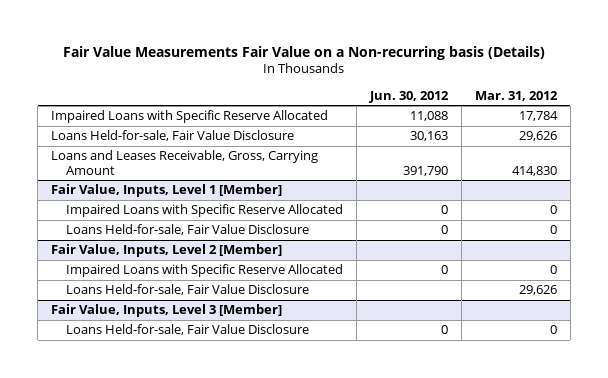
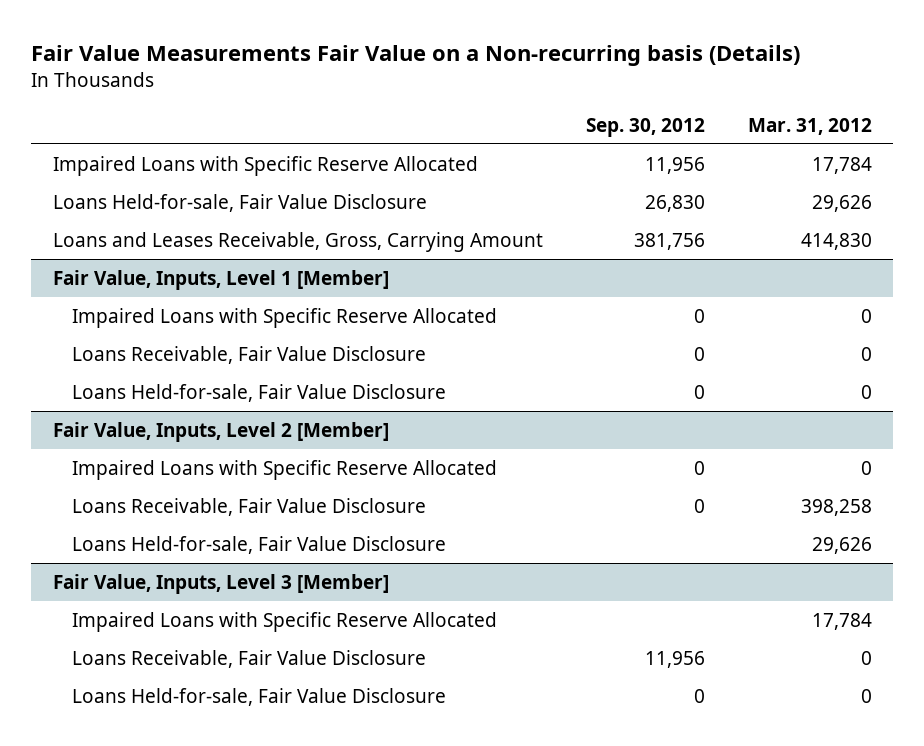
[368,90,449,103] Jun. 30, 2012 -> none
none -> [585,117,705,137] Sep. 30, 2012
none -> [71,345,426,364] Loans Receivable, Fair Value Disclosure
none -> [71,497,426,516] Loans Receivable, Fair Value Disclosure
none -> [71,611,497,632] Impaired Loans with Specific Reserve Allocated
none -> [71,649,426,668] Loans Receivable, Fair Value Disclosure

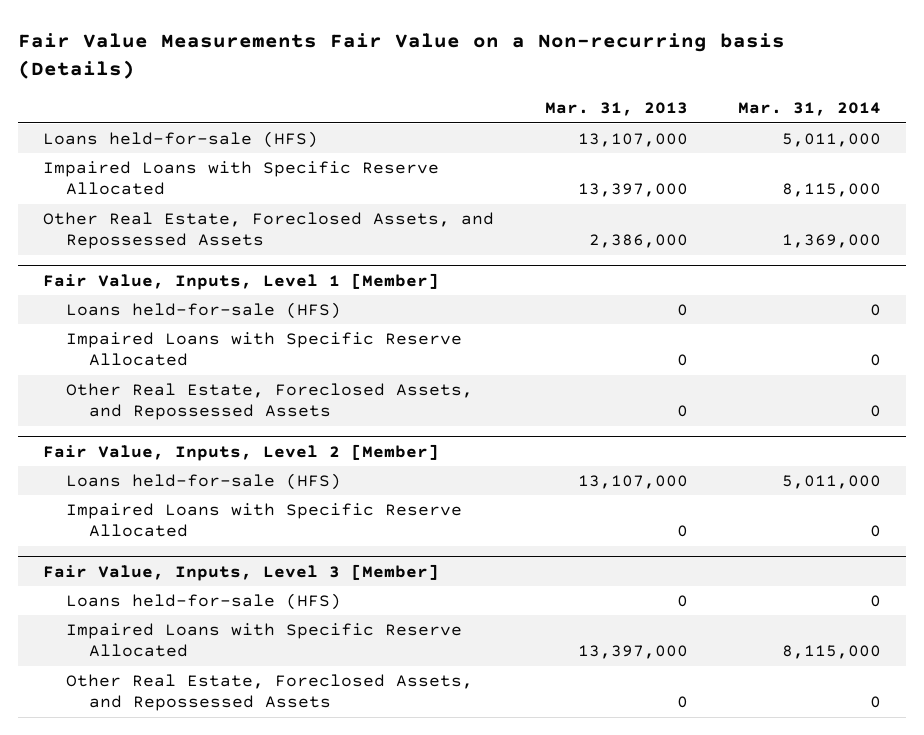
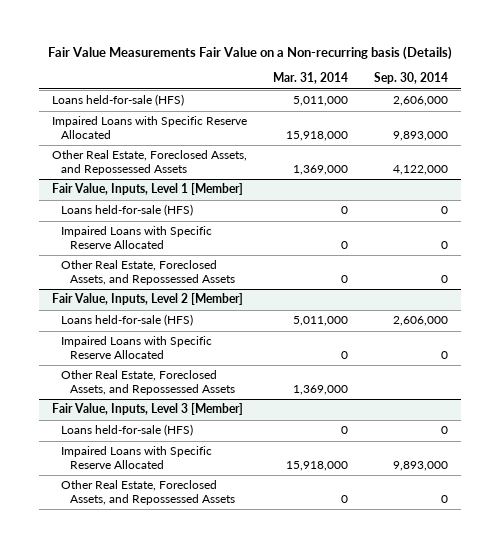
[544,102,688,117] Mar. 31, 2013 -> none
none -> [374,72,449,85] Sep. 30, 2014
[781,183,881,198] 8,115,000 -> [286,131,349,142] 15,918,000
none -> [60,370,235,396] Other Real Estate, Foreclosed Assets, and Repossessed Assets
[781,645,881,660] 8,115,000 -> [286,461,349,472] 15,918,000

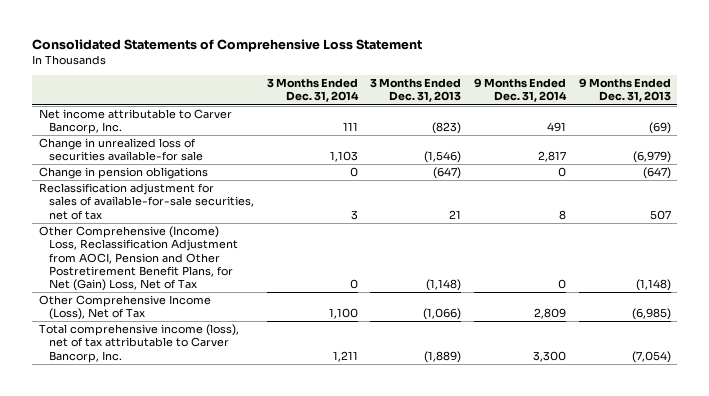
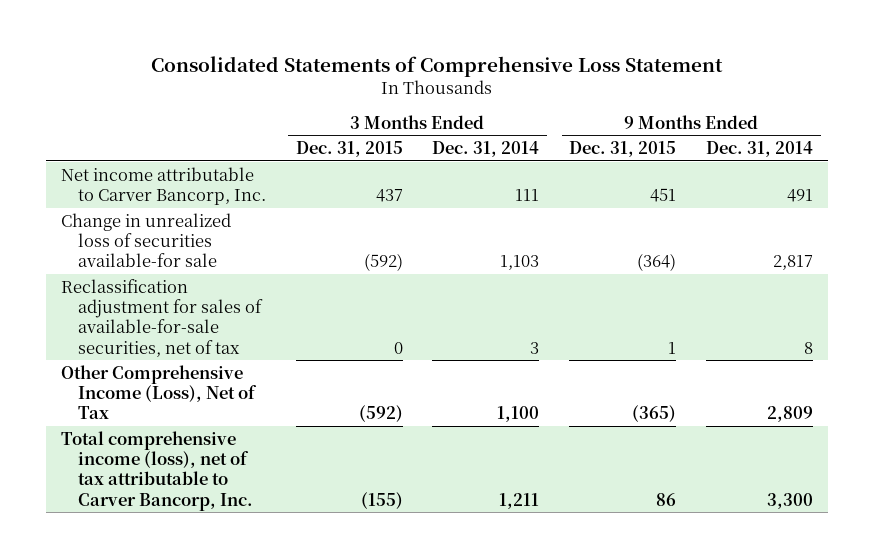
[370,78,462,103] 3 Months Ended Dec. 31, 2013 -> none
[578,78,671,103] 9 Months Ended Dec. 31, 2013 -> none
none -> [295,141,403,158] Dec. 31, 2015
none -> [569,141,677,158] Dec. 31, 2015
[38,167,208,180] Change in pension obligations -> none
[38,226,238,292] Other Comprehensive (Income) Loss, Reclassification Adjustment from AOCI, Pension and Other Postretirement Benefit Plans, for Net (Gain) Loss, Net of Tax -> none

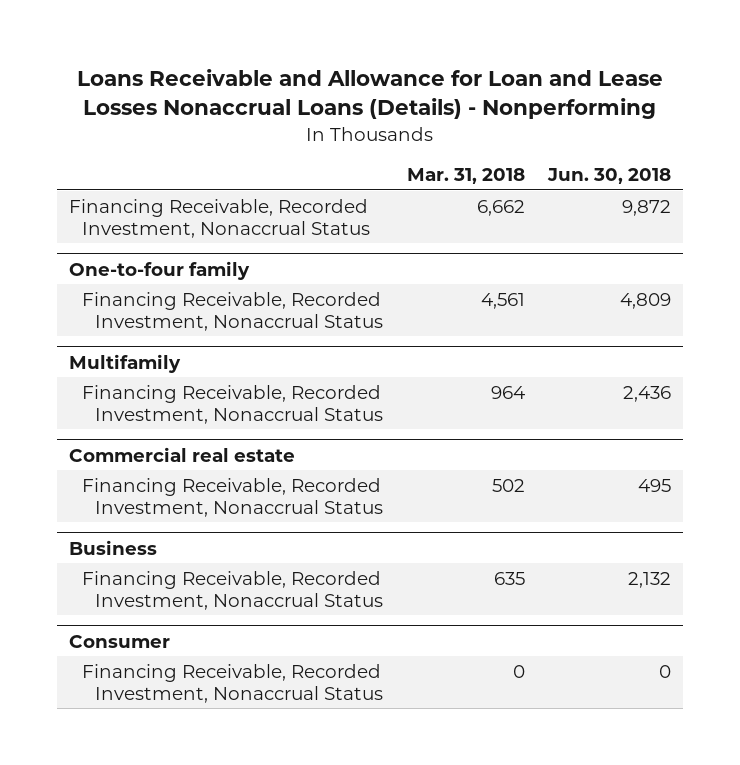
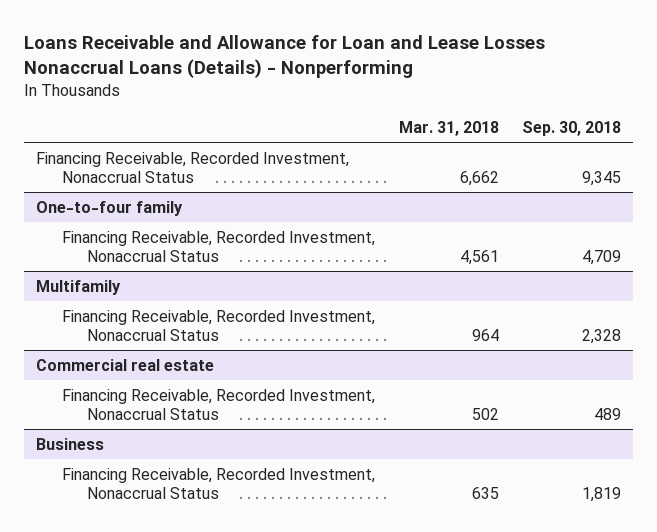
[547,168,672,185] Jun. 30, 2018 -> none
none -> [522,121,622,137] Sep. 30, 2018
[68,634,170,648] Consumer -> none
[82,663,384,703] Financing Receivable, Recorded Investment, Nonaccrual Status -> none

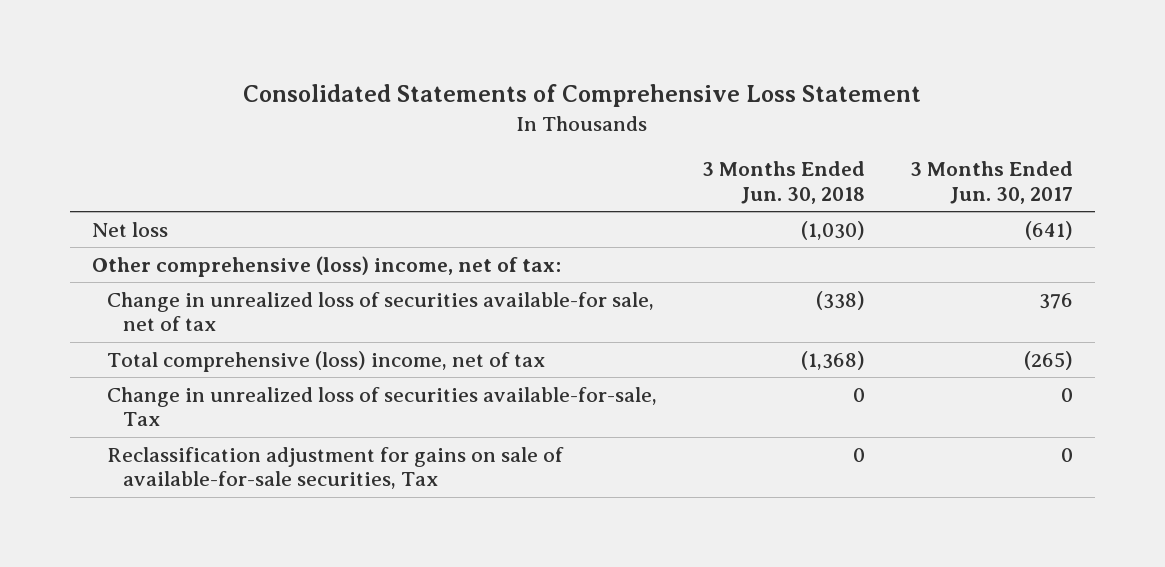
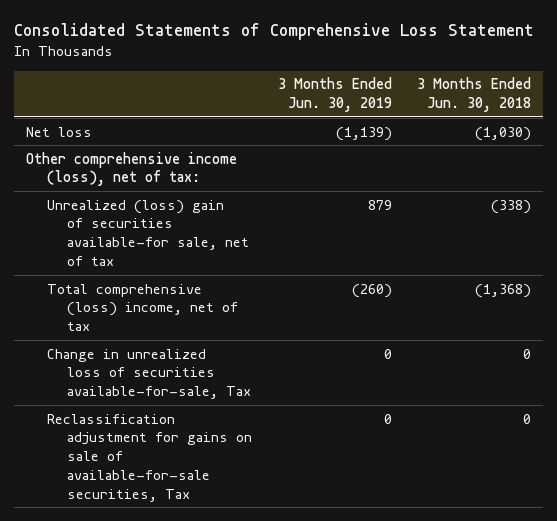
[909,161,1073,204] 3 Months Ended Jun. 30, 2017 -> none
none -> [277,77,392,113] 3 Months Ended Jun. 30, 2019
[91,255,561,277] Other comprehensive (loss) income, net of tax: -> [26,151,238,187] Other comprehensive income (loss), net of tax:
[107,291,655,332] Change in unrealized loss of securities available-for sale, net of tax -> [46,199,250,266] Unrealized (loss) gain of securities available-for sale, net of tax

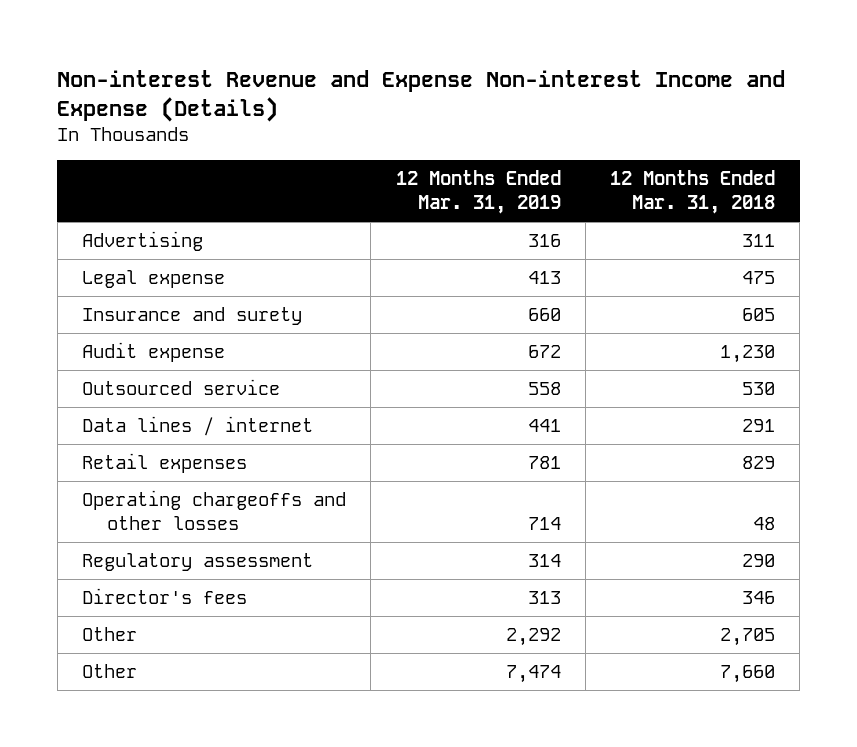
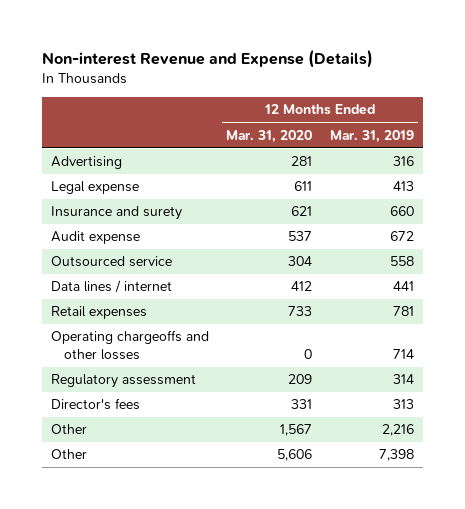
[57,69,786,122] Non-interest Revenue and Expense Non-interest Income and Expense (Details) -> [42,50,374,69] Non-interest Revenue and Expense (Details)
[610,169,776,215] 12 Months Ended Mar. 31, 2018 -> none
none -> [226,129,313,143] Mar. 31, 2020
[505,628,561,647] 2,292 -> [382,424,415,437] 2,216
[505,665,561,684] 7,474 -> [379,449,415,462] 7,398

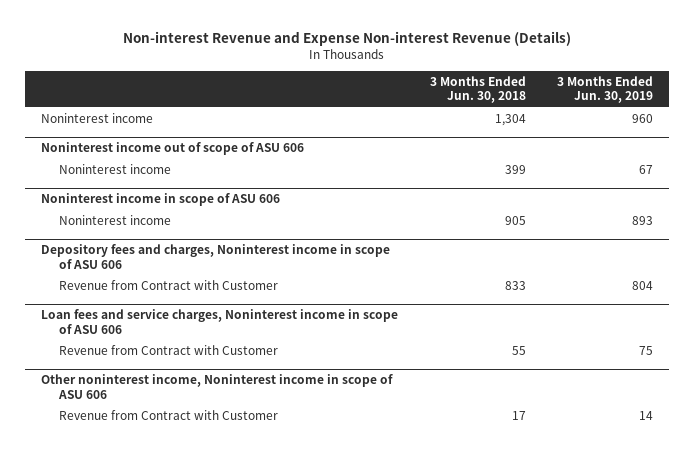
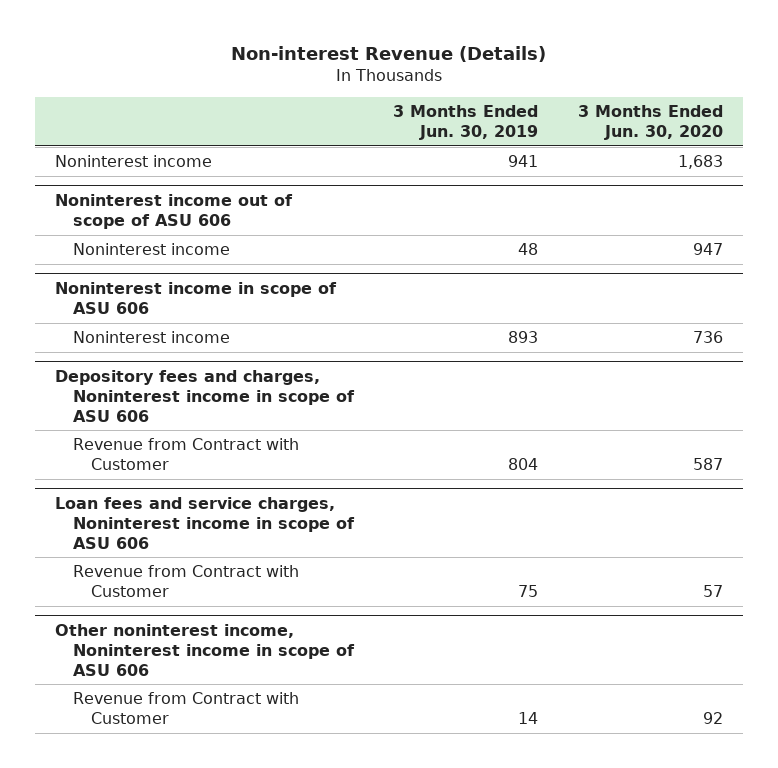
[123,31,572,47] Non-interest Revenue and Expense Non-interest Revenue (Details) -> [231,45,547,62] Non-interest Revenue (Details)
[429,75,526,104] 3 Months Ended Jun. 30, 2018 -> none
none -> [577,104,723,140] 3 Months Ended Jun. 30, 2020
[632,114,654,124] 960 -> [508,155,539,168] 941
[639,165,654,175] 67 -> [518,243,539,256] 48

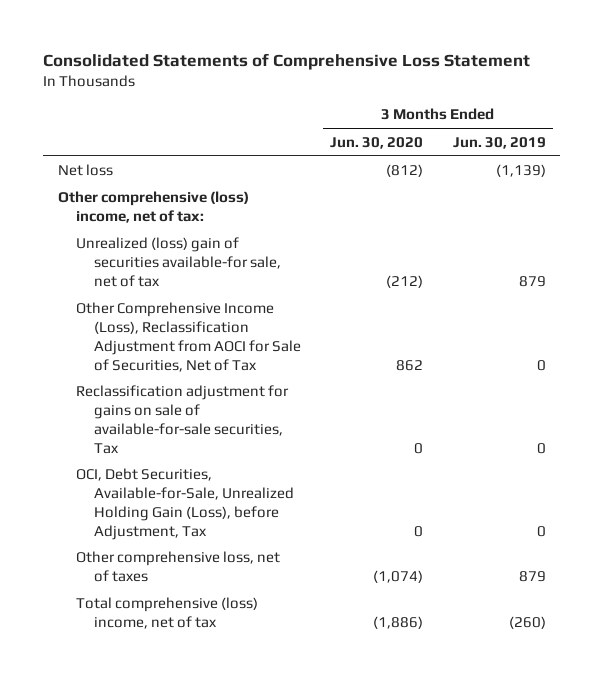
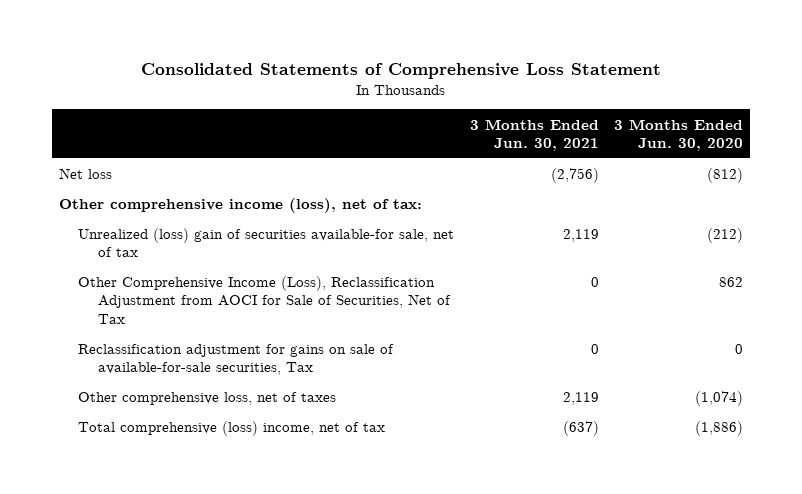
[452,136,546,149] Jun. 30, 2019 -> none
none -> [469,118,599,151] 3 Months Ended Jun. 30, 2021
[58,191,250,224] Other comprehensive (loss) income, net of tax: -> [59,198,423,214] Other comprehensive income (loss), net of tax:
[76,468,295,540] OCI, Debt Securities, Available-for-Sale, Unrealized Holding Gain (Loss), before Adjustment, Tax -> none

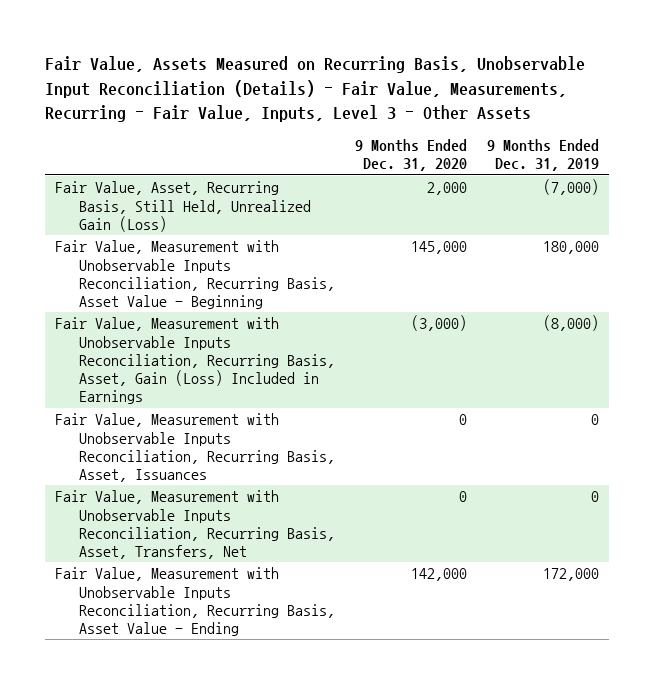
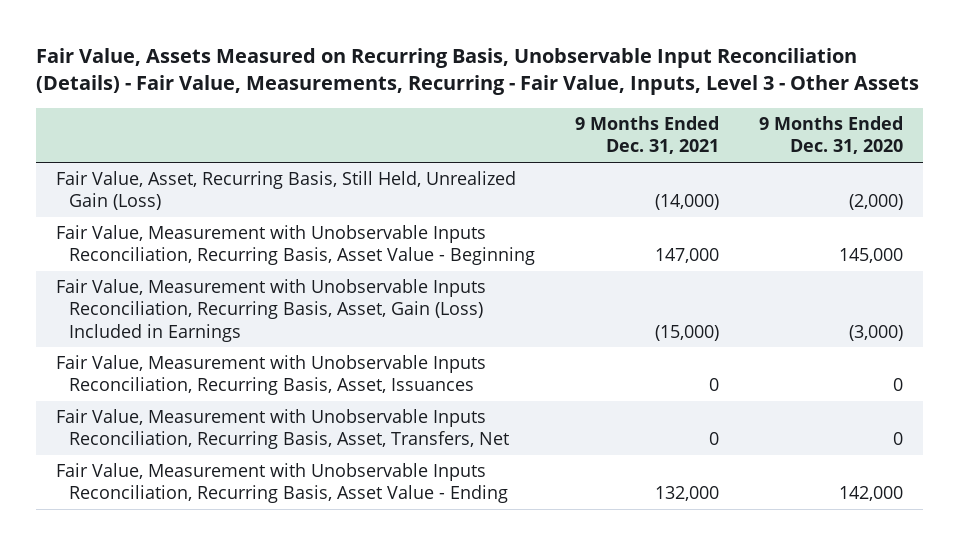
[487,139,600,172] 9 Months Ended Dec. 31, 2019 -> none
none -> [574,116,719,155] 9 Months Ended Dec. 31, 2021
[427,182,468,196] 2,000 -> [848,194,903,211] (2,000)

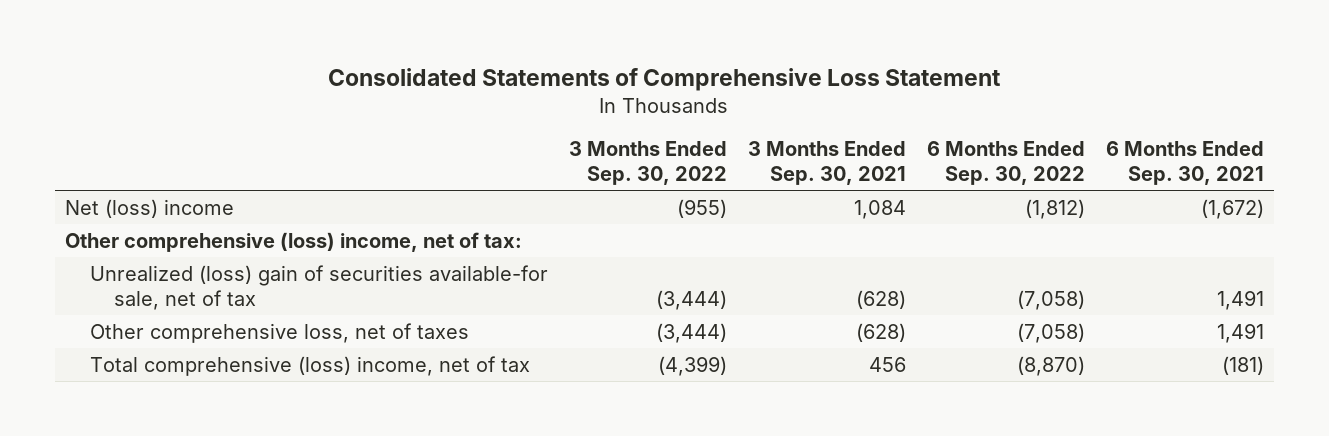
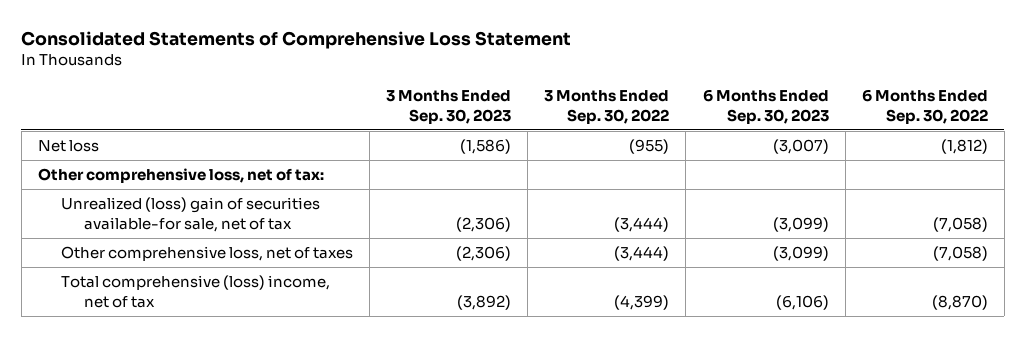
[747,141,906,186] 3 Months Ended Sep. 30, 2021 -> none
[1105,141,1264,186] 6 Months Ended Sep. 30, 2021 -> none
none -> [386,89,512,124] 3 Months Ended Sep. 30, 2023
none -> [702,88,829,124] 6 Months Ended Sep. 30, 2023
[65,198,235,218] Net (loss) income -> [37,140,99,153] Net loss
[65,231,523,252] Other comprehensive (loss) income, net of tax: -> [37,168,324,184] Other comprehensive loss, net of tax:

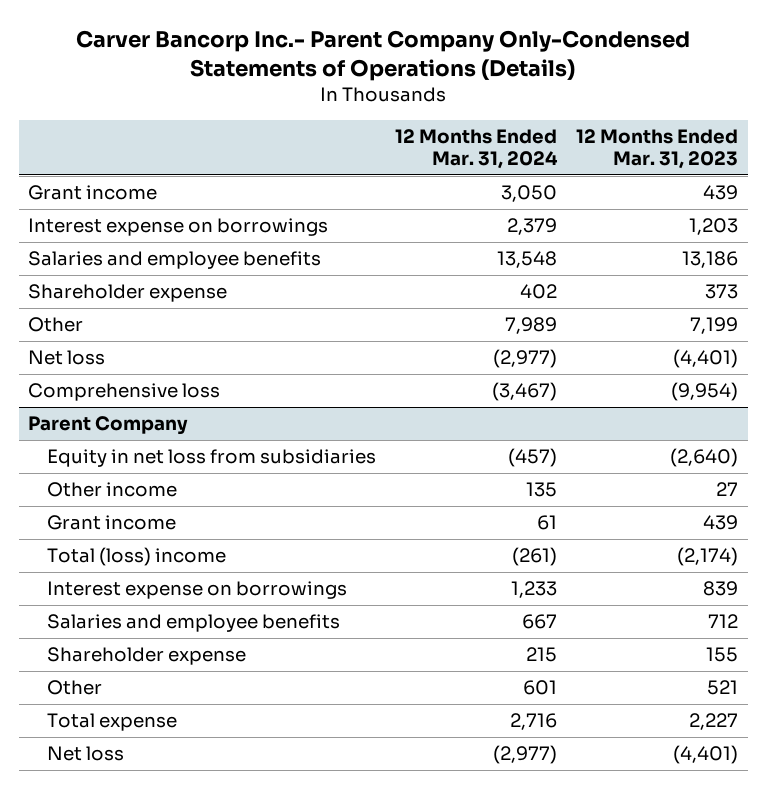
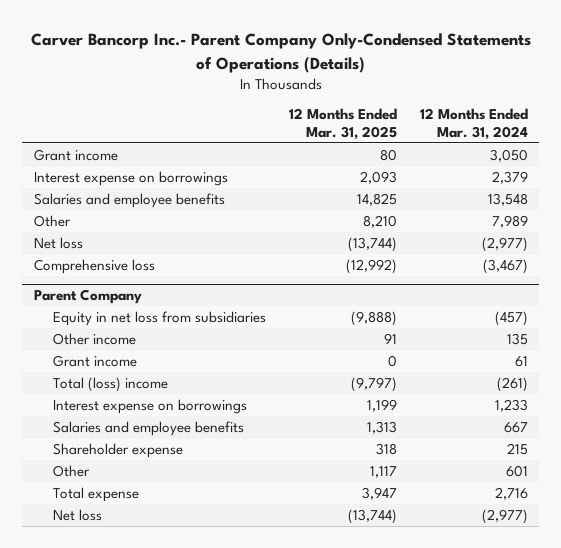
[576,129,739,169] 12 Months Ended Mar. 31, 2023 -> none
none -> [288,108,397,140] 12 Months Ended Mar. 31, 2025
[27,284,227,303] Shareholder expense -> none

